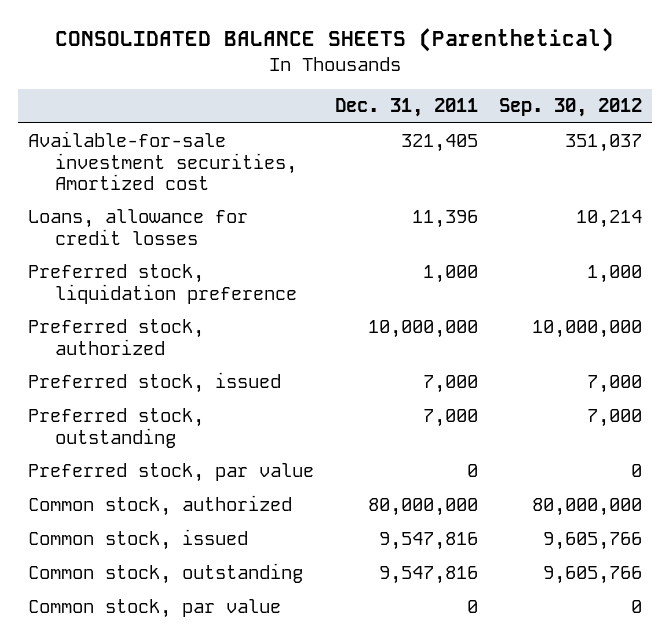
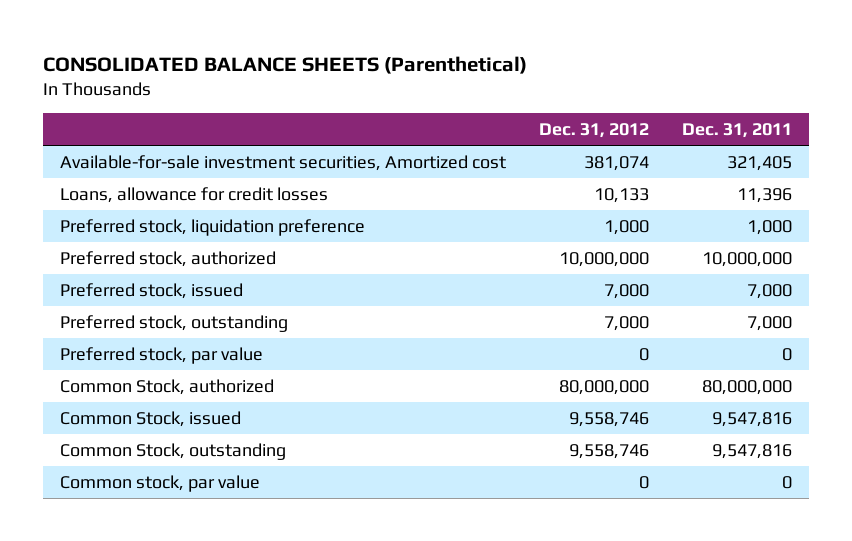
[498,98,642,118] Sep. 30, 2012 -> none
none -> [539,123,650,139] Dec. 31, 2012
[28,495,293,517] Common stock, authorized -> [59,378,274,395] Common Stock, authorized
[28,529,249,551] Common stock, issued -> [59,410,241,427] Common Stock, issued
[28,563,304,585] Common stock, outstanding -> [59,442,286,460] Common Stock, outstanding

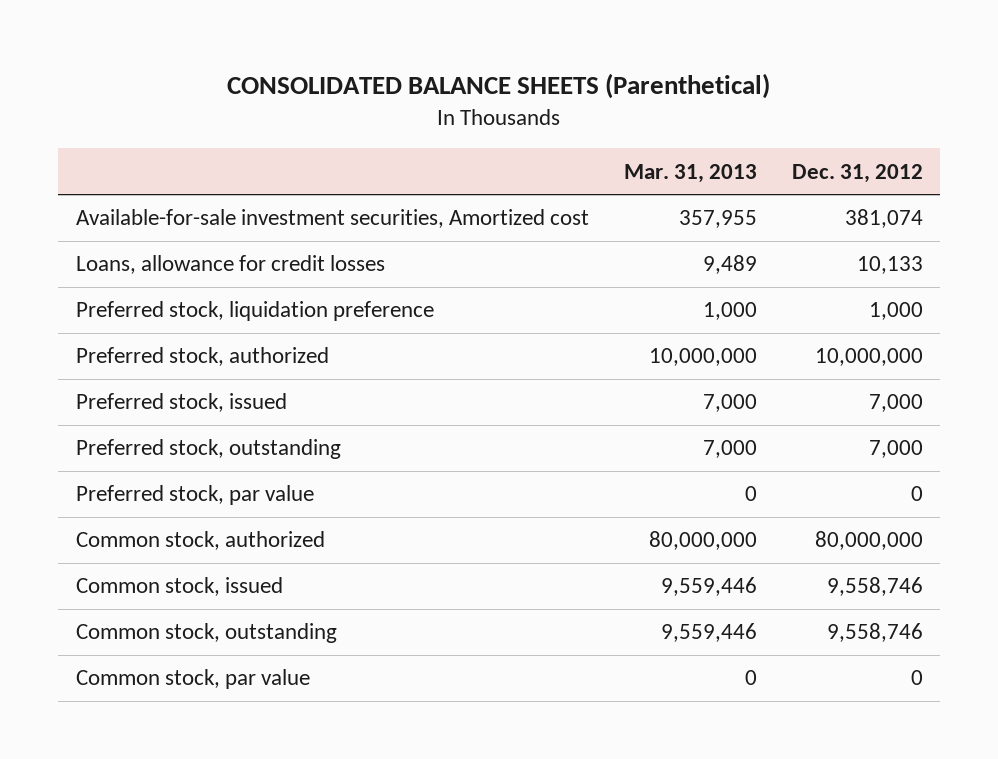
[682,123,793,139] Dec. 31, 2011 -> none
none -> [623,163,757,183] Mar. 31, 2013
[59,378,274,395] Common Stock, authorized -> [75,531,325,551] Common stock, authorized
[59,410,241,427] Common Stock, issued -> [75,577,283,597] Common stock, issued
[59,442,286,460] Common Stock, outstanding -> [75,623,337,644] Common stock, outstanding

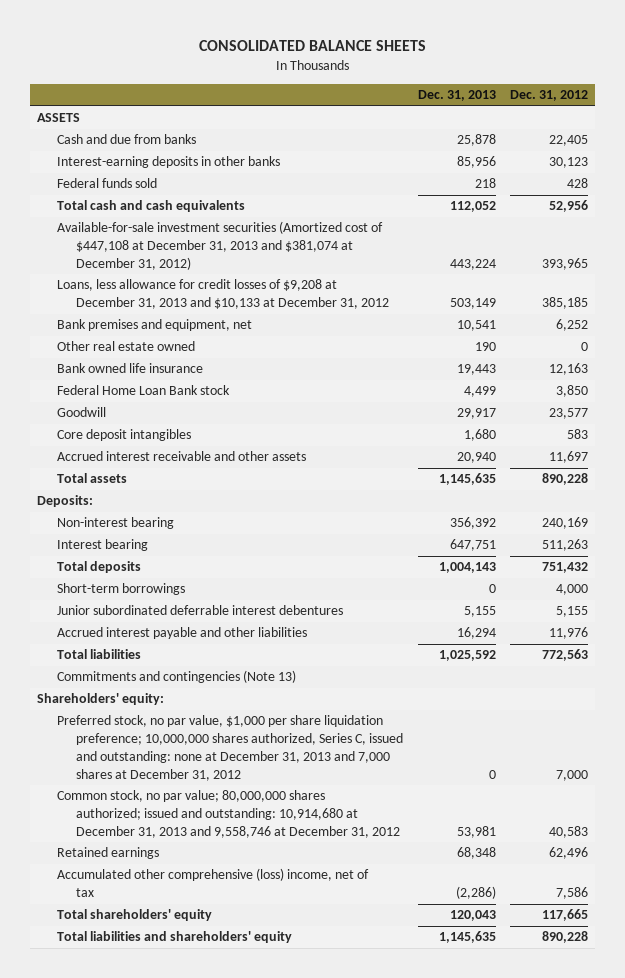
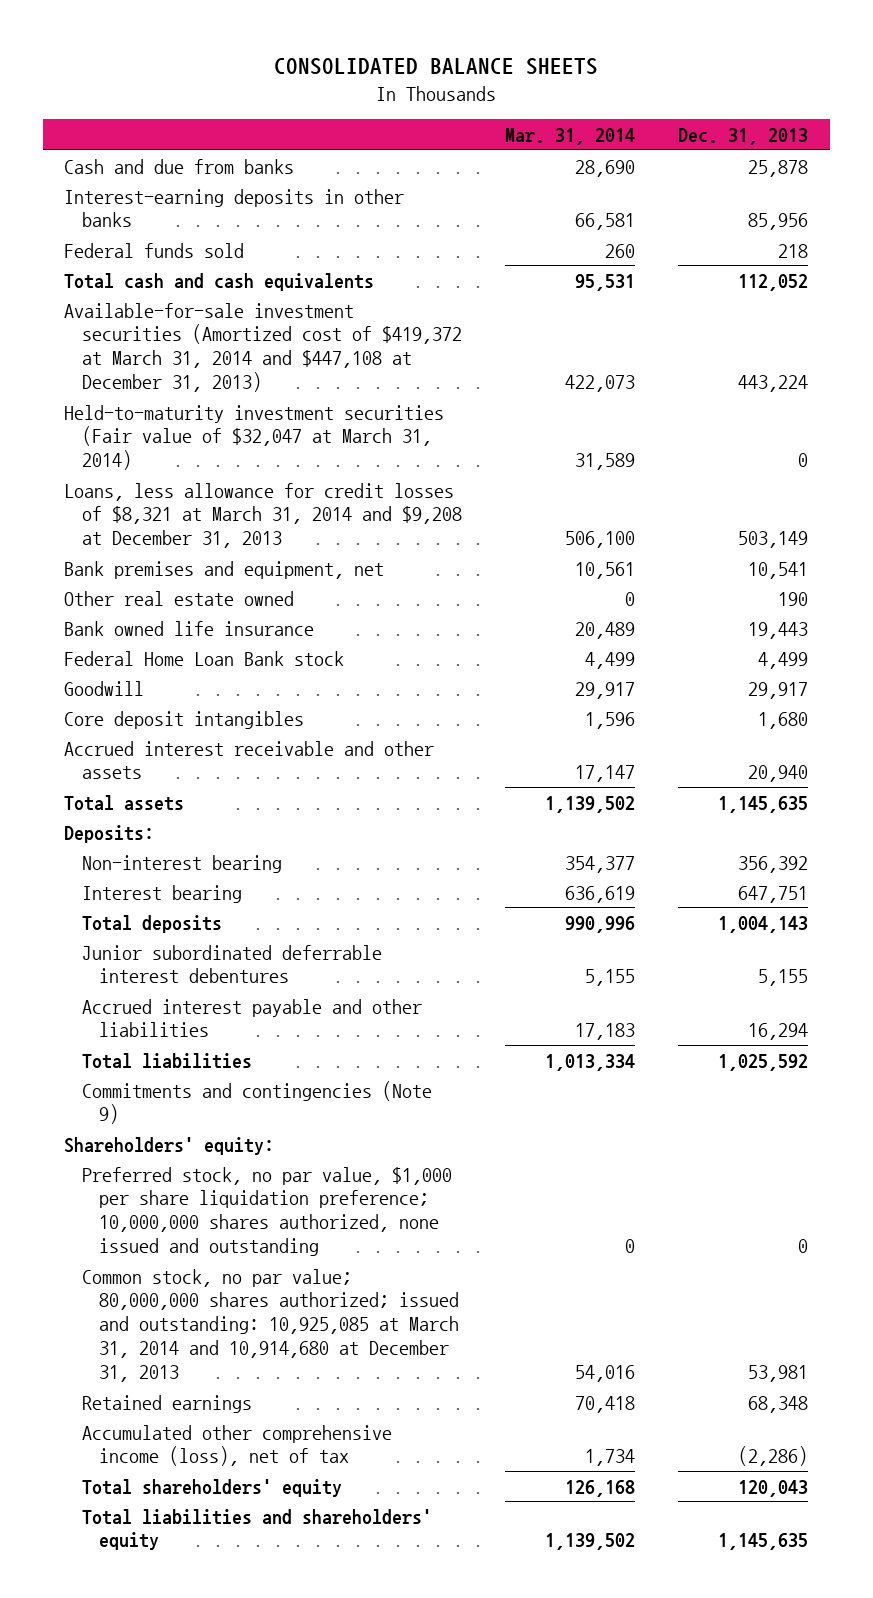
[510,90,589,102] Dec. 31, 2012 -> none
none -> [505,127,636,145] Mar. 31, 2014
[37,113,81,123] ASSETS -> none
[56,221,383,270] Available-for-sale investment securities (Amortized cost of $447,108 at December 31, 2013 and $381,074 at December 31, 2012) -> [64,302,462,392] Available-for-sale investment securities (Amortized cost of $419,372 at March 31, 2014 and $447,108 at December 31, 2013)
none -> [64,404,445,471] Held-to-maturity investment securities (Fair value of $32,047 at March 31, 2014)
[56,279,390,310] Loans, less allowance for credit losses of $9,208 at December 31, 2013 and $10,133 at December 31, 2012 -> [64,482,462,549] Loans, less allowance for credit losses of $8,321 at March 31, 2014 and $9,208 at December 31, 2013
[56,583,185,596] Short-term borrowings -> none
[56,670,296,684] Commitments and contingencies (Note 13) -> [81,1080,432,1125] Commitments and contingencies (Note 9)
[56,715,404,781] Preferred stock, no par value, $1,000 per share liquidation preference; 10,000,000 shares authorized, Series C, issued and outstanding: none at December 31, 2013 and 7,000 shares at December 31, 2012 -> [81,1166,452,1256] Preferred stock, no par value, $1,000 per share liquidation preference; 10,000,000 shares authorized, none issued and outstanding
[56,790,401,838] Common stock, no par value; 80,000,000 shares authorized; issued and outstanding: 10,914,680 at December 31, 2013 and 9,558,746 at December 31, 2012 -> [81,1268,460,1382] Common stock, no par value; 80,000,000 shares authorized; issued and outstanding: 10,925,085 at March 31, 2014 and 10,914,680 at December 31, 2013
[56,868,369,898] Accumulated other comprehensive (loss) income, net of tax -> [81,1424,392,1467] Accumulated other comprehensive income (loss), net of tax

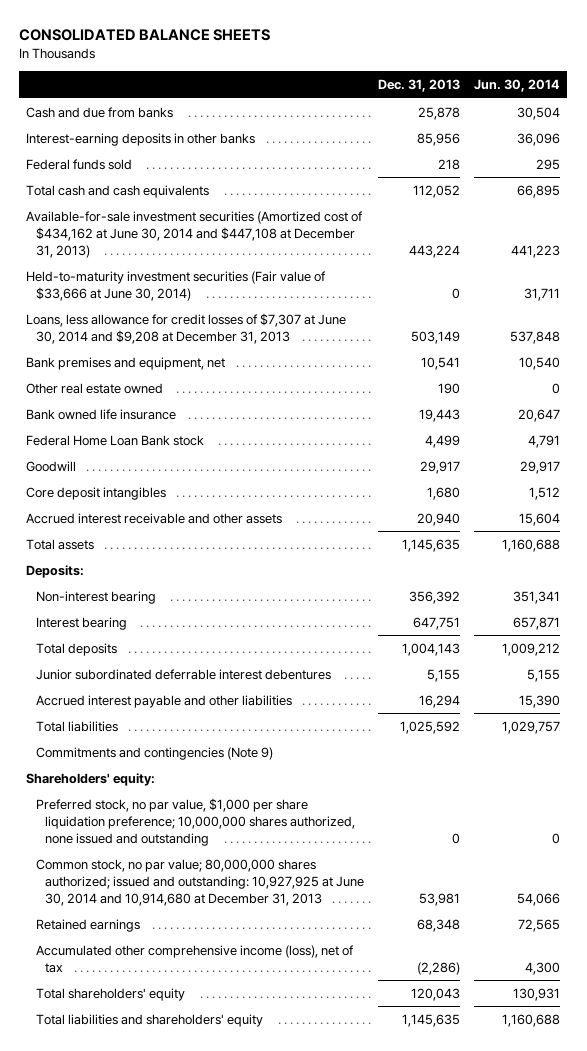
[505,127,636,145] Mar. 31, 2014 -> none
none -> [474,79,561,93] Jun. 30, 2014
[64,302,462,392] Available-for-sale investment securities (Amortized cost of $419,372 at March 31, 2014 and $447,108 at December 31, 2013) -> [26,210,364,258] Available-for-sale investment securities (Amortized cost of $434,162 at June 30, 2014 and $447,108 at December 31, 2013)
[64,404,445,471] Held-to-maturity investment securities (Fair value of $32,047 at March 31, 2014) -> [26,270,327,301] Held-to-maturity investment securities (Fair value of $33,666 at June 30, 2014)
[64,482,462,549] Loans, less allowance for credit losses of $8,321 at March 31, 2014 and $9,208 at December 31, 2013 -> [26,312,347,344] Loans, less allowance for credit losses of $7,307 at June 30, 2014 and $9,208 at December 31, 2013
[81,1268,460,1382] Common stock, no par value; 80,000,000 shares authorized; issued and outstanding: 10,925,085 at March 31, 2014 and 10,914,680 at December 31, 2013 -> [35,858,365,906] Common stock, no par value; 80,000,000 shares authorized; issued and outstanding: 10,927,925 at June 30, 2014 and 10,914,680 at December 31, 2013

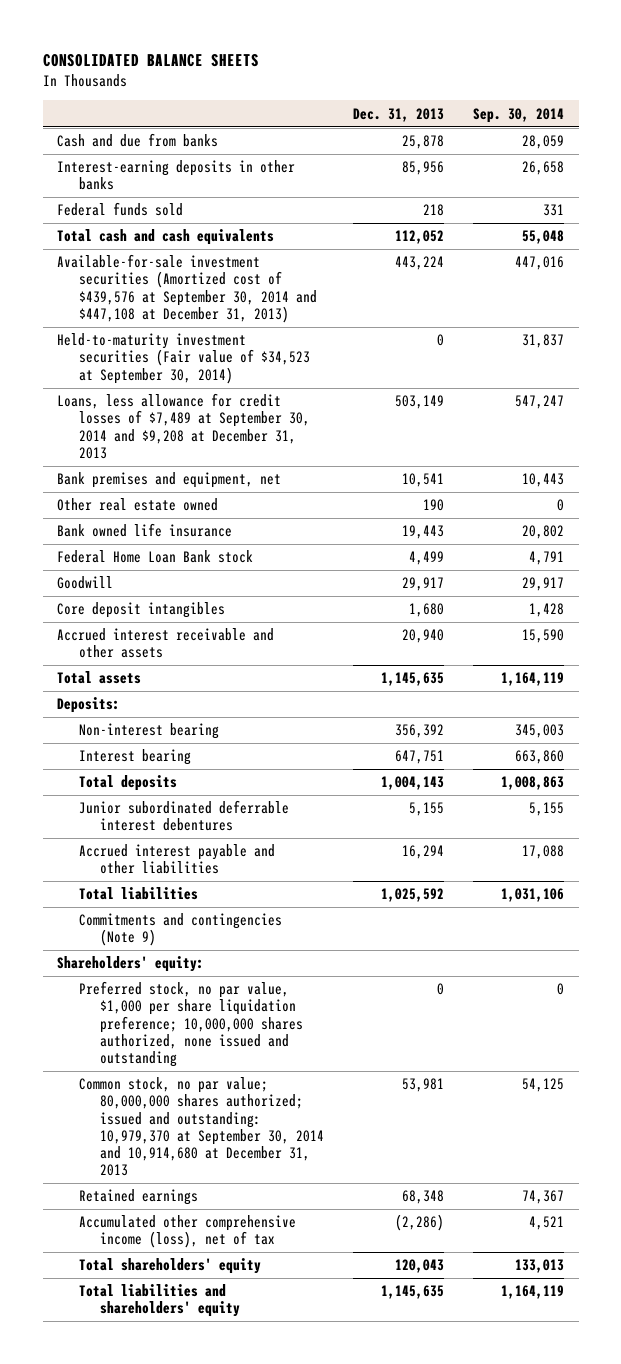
[474,79,561,93] Jun. 30, 2014 -> none
none -> [473,107,565,123] Sep. 30, 2014
[26,210,364,258] Available-for-sale investment securities (Amortized cost of $434,162 at June 30, 2014 and $447,108 at December 31, 2013) -> [57,254,317,323] Available-for-sale investment securities (Amortized cost of $439,576 at September 30, 2014 and $447,108 at December 31, 2013)
[26,270,327,301] Held-to-maturity investment securities (Fair value of $33,666 at June 30, 2014) -> [57,333,310,384] Held-to-maturity investment securities (Fair value of $34,523 at September 30, 2014)
[26,312,347,344] Loans, less allowance for credit losses of $7,307 at June 30, 2014 and $9,208 at December 31, 2013 -> [57,393,310,459] Loans, less allowance for credit losses of $7,489 at September 30, 2014 and $9,208 at December 31, 2013
[35,858,365,906] Common stock, no par value; 80,000,000 shares authorized; issued and outstanding: 10,927,925 at June 30, 2014 and 10,914,680 at December 31, 2013 -> [78,1077,325,1176] Common stock, no par value; 80,000,000 shares authorized; issued and outstanding: 10,979,370 at September 30, 2014 and 10,914,680 at December 31, 2013

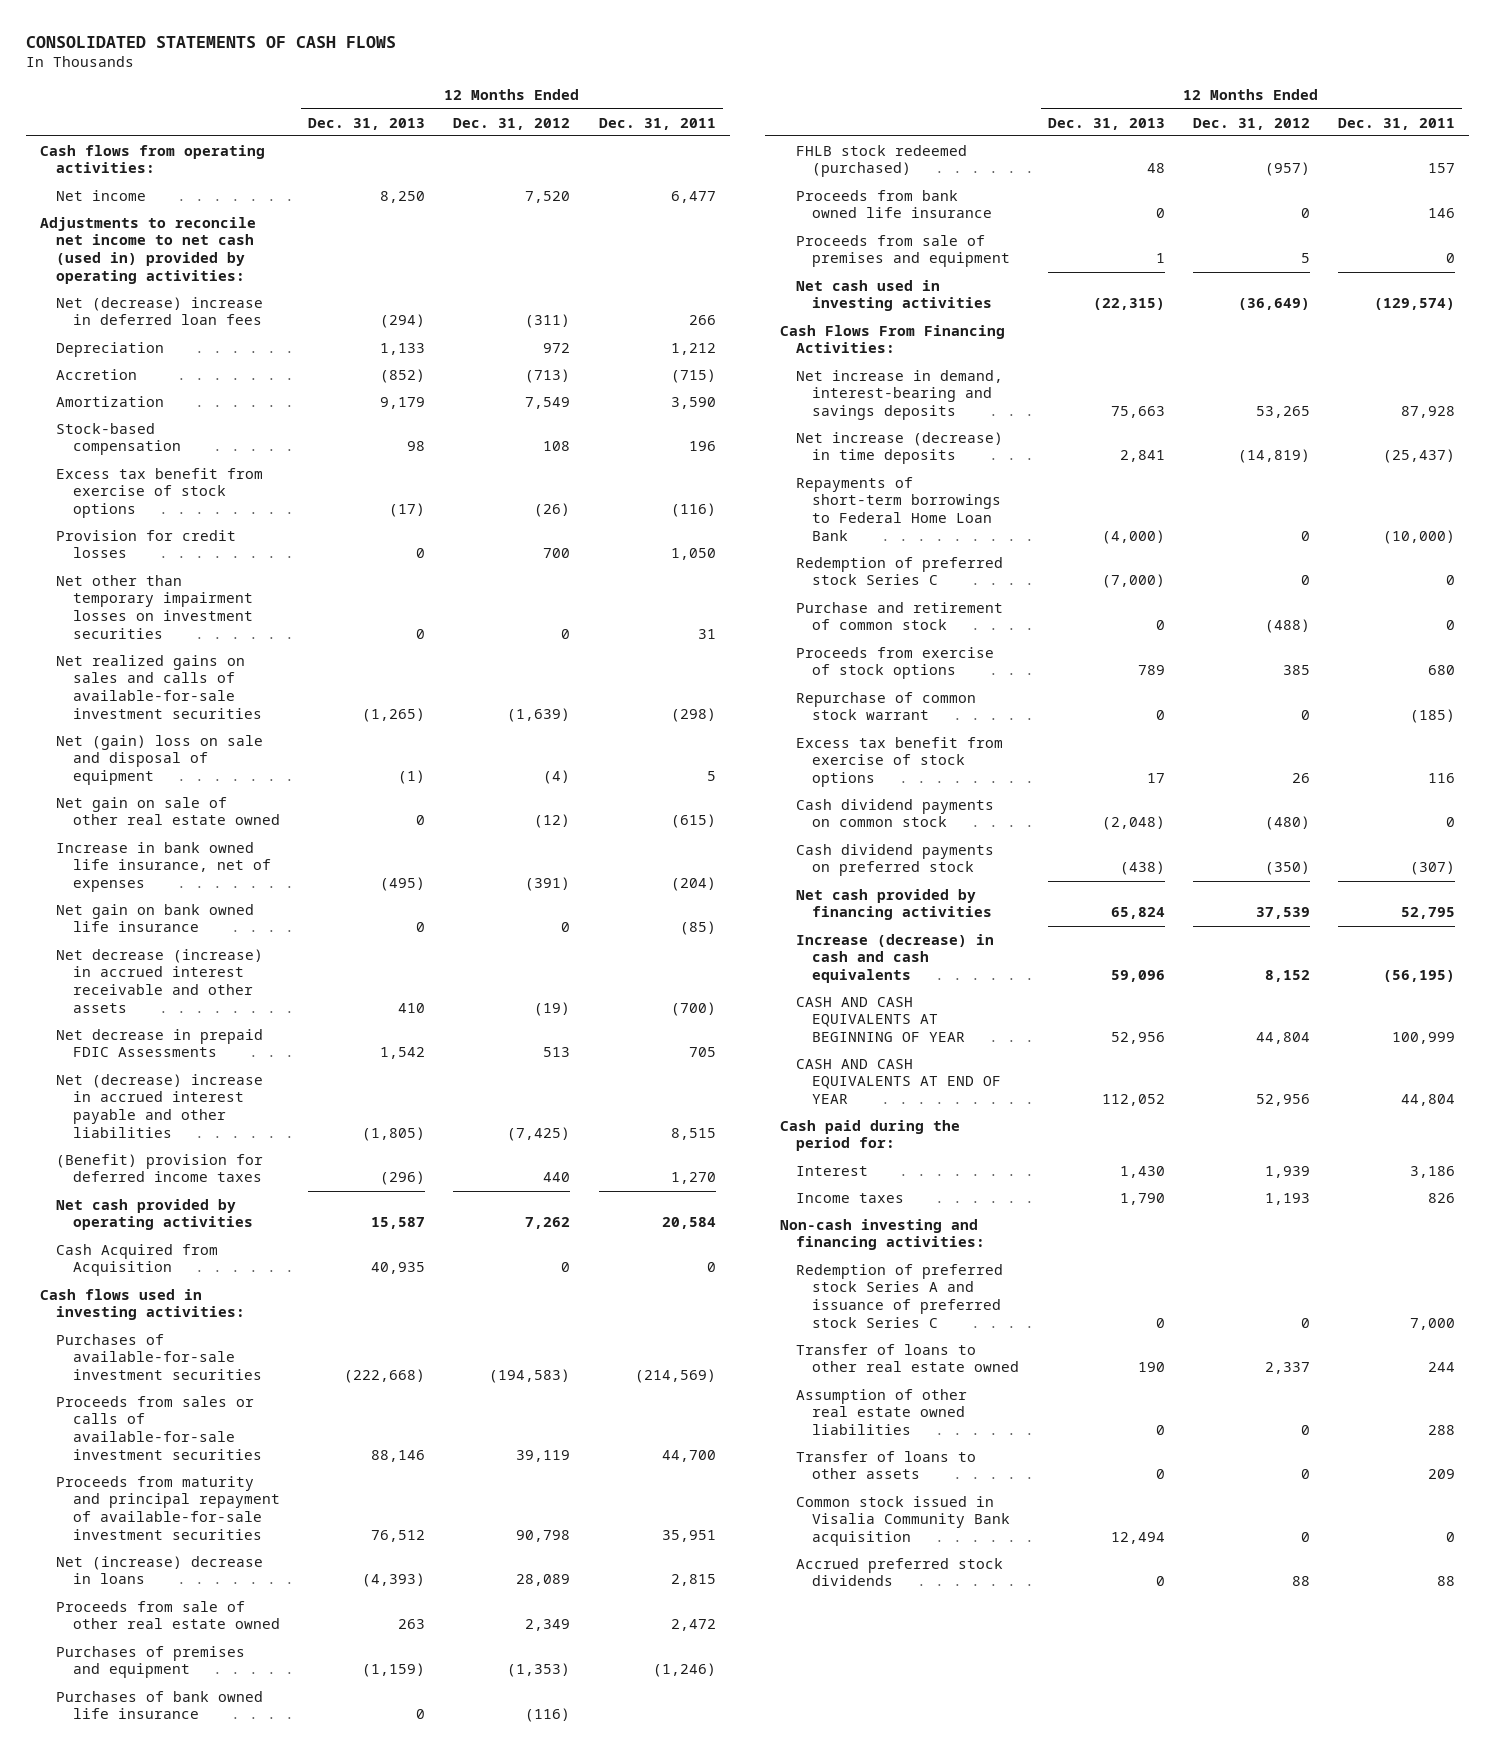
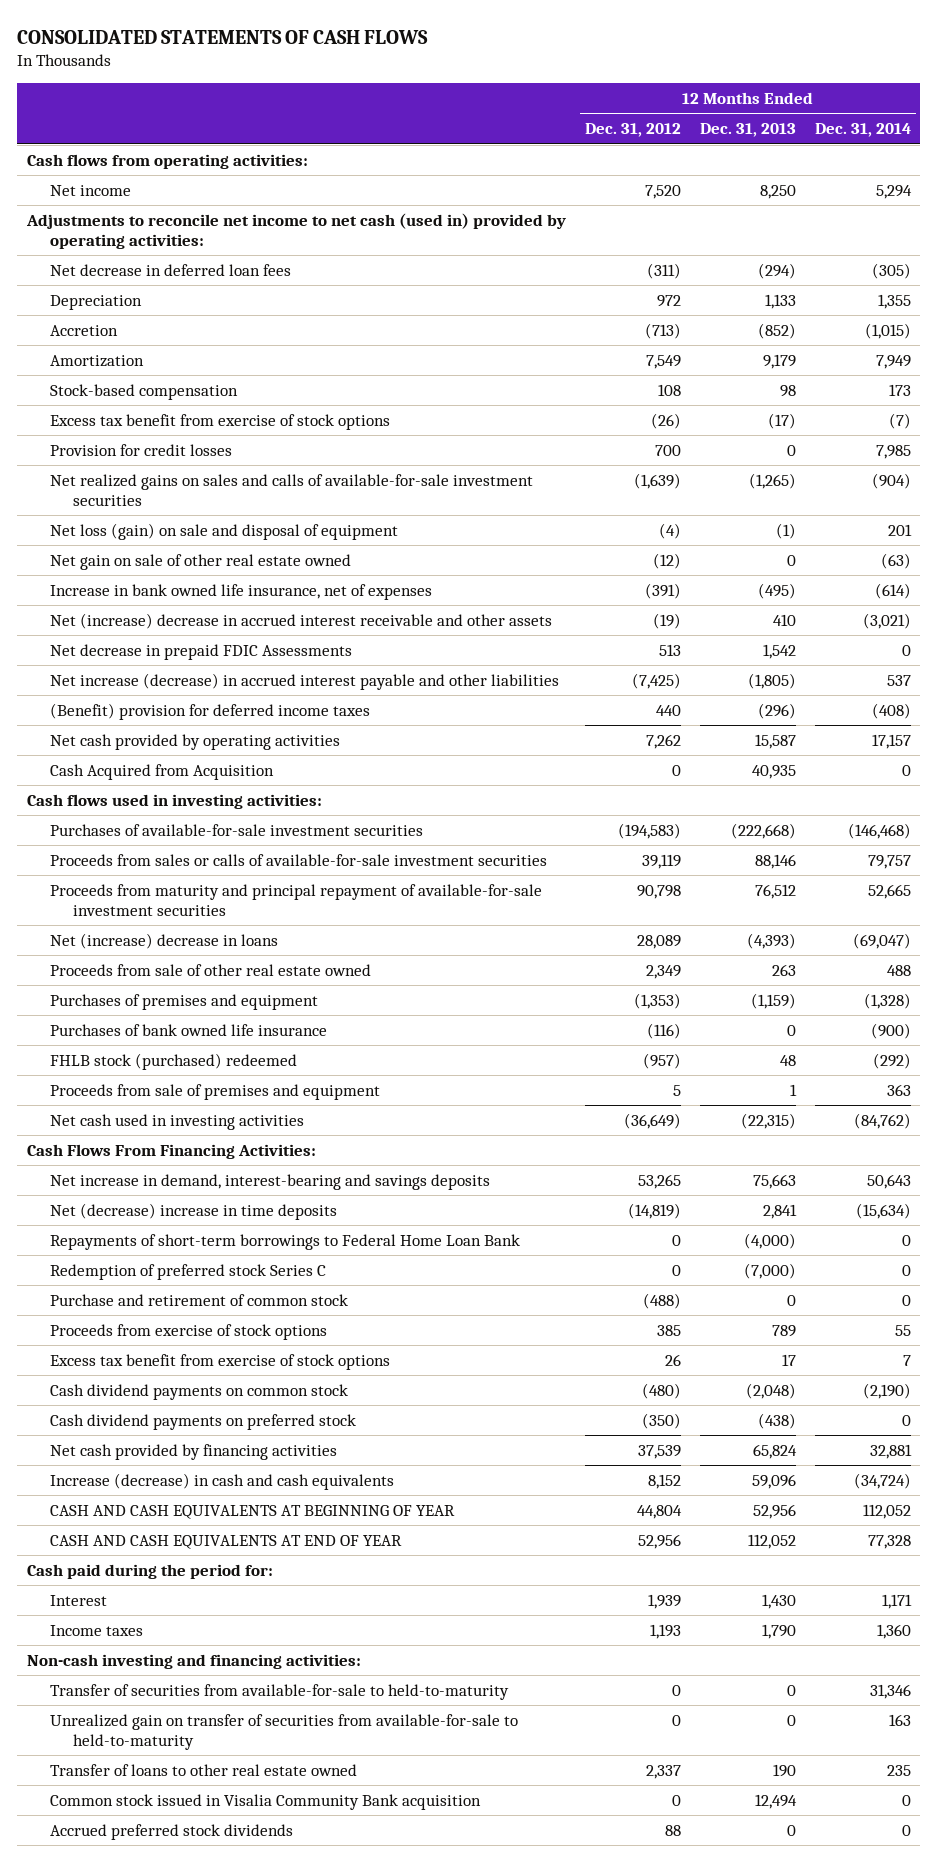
[598,117,716,130] Dec. 31, 2011 -> none
none -> [814,123,911,138] Dec. 31, 2014
[56,296,264,326] Net (decrease) increase in deferred loan fees -> [50,263,292,276] Net decrease in deferred loan fees
[56,574,253,639] Net other than temporary impairment losses on investment securities -> none
[56,734,264,785] Net (gain) loss on sale and disposal of equipment -> [50,522,399,540] Net loss (gain) on sale and disposal of equipment
[56,903,255,933] Net gain on bank owned life insurance -> none
[56,948,264,1013] Net decrease (increase) in accrued interest receivable and other assets -> [50,612,553,629] Net (increase) decrease in accrued interest receivable and other assets
[56,1073,264,1138] Net (decrease) increase in accrued interest payable and other liabilities -> [50,672,560,690] Net increase (decrease) in accrued interest payable and other liabilities
[796,189,993,219] Proceeds from bank owned life insurance -> none
[796,144,968,178] FHLB stock redeemed (purchased) -> [50,1052,298,1070] FHLB stock (purchased) redeemed
[796,431,1004,465] Net increase (decrease) in time deposits -> [50,1202,338,1220] Net (decrease) increase in time deposits
[796,691,977,721] Repurchase of common stock warrant -> none
[796,1263,1004,1328] Redemption of preferred stock Series A and issuance of preferred stock Series C -> none
none -> [50,1683,510,1700] Transfer of securities from available-for-sale to held-to-maturity
none -> [50,1713,519,1750] Unrealized gain on transfer of securities from available-for-sale to held-to-maturity
[796,1388,968,1435] Assumption of other real estate owned liabilities -> none
[796,1450,977,1480] Transfer of loans to other assets -> none

